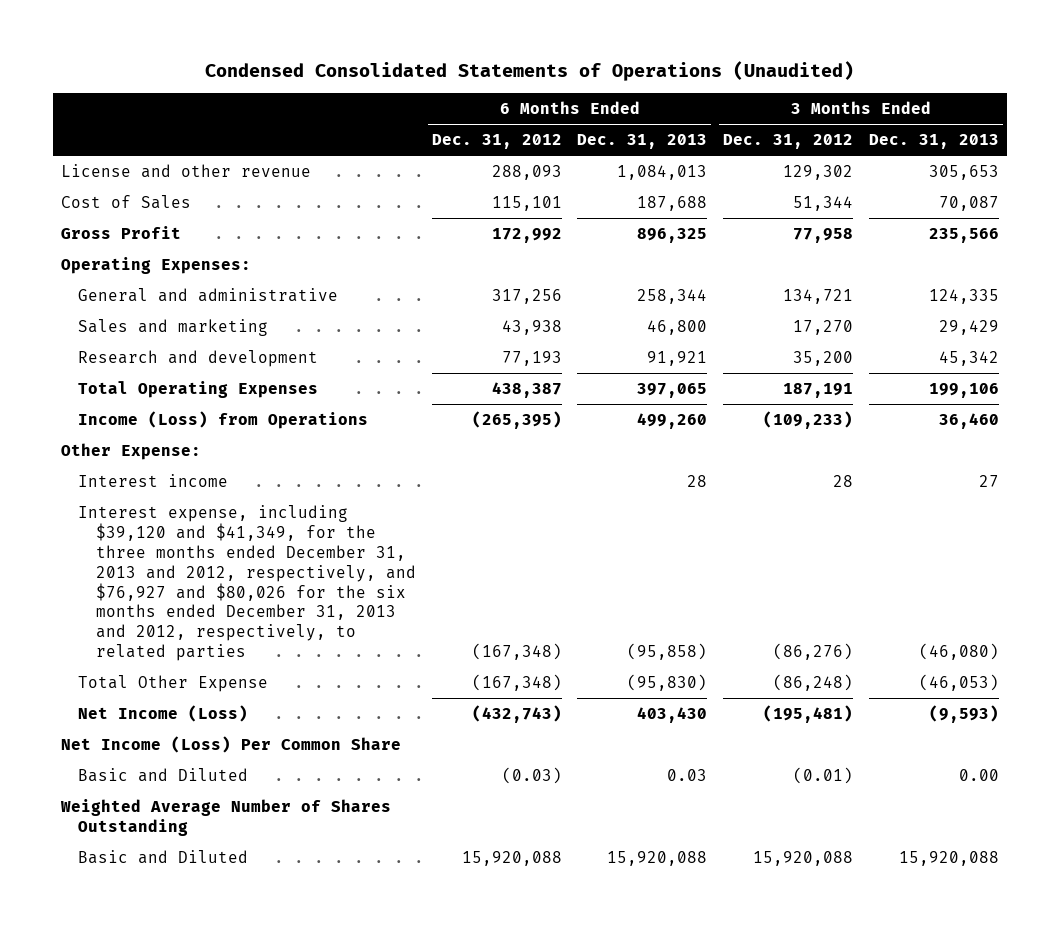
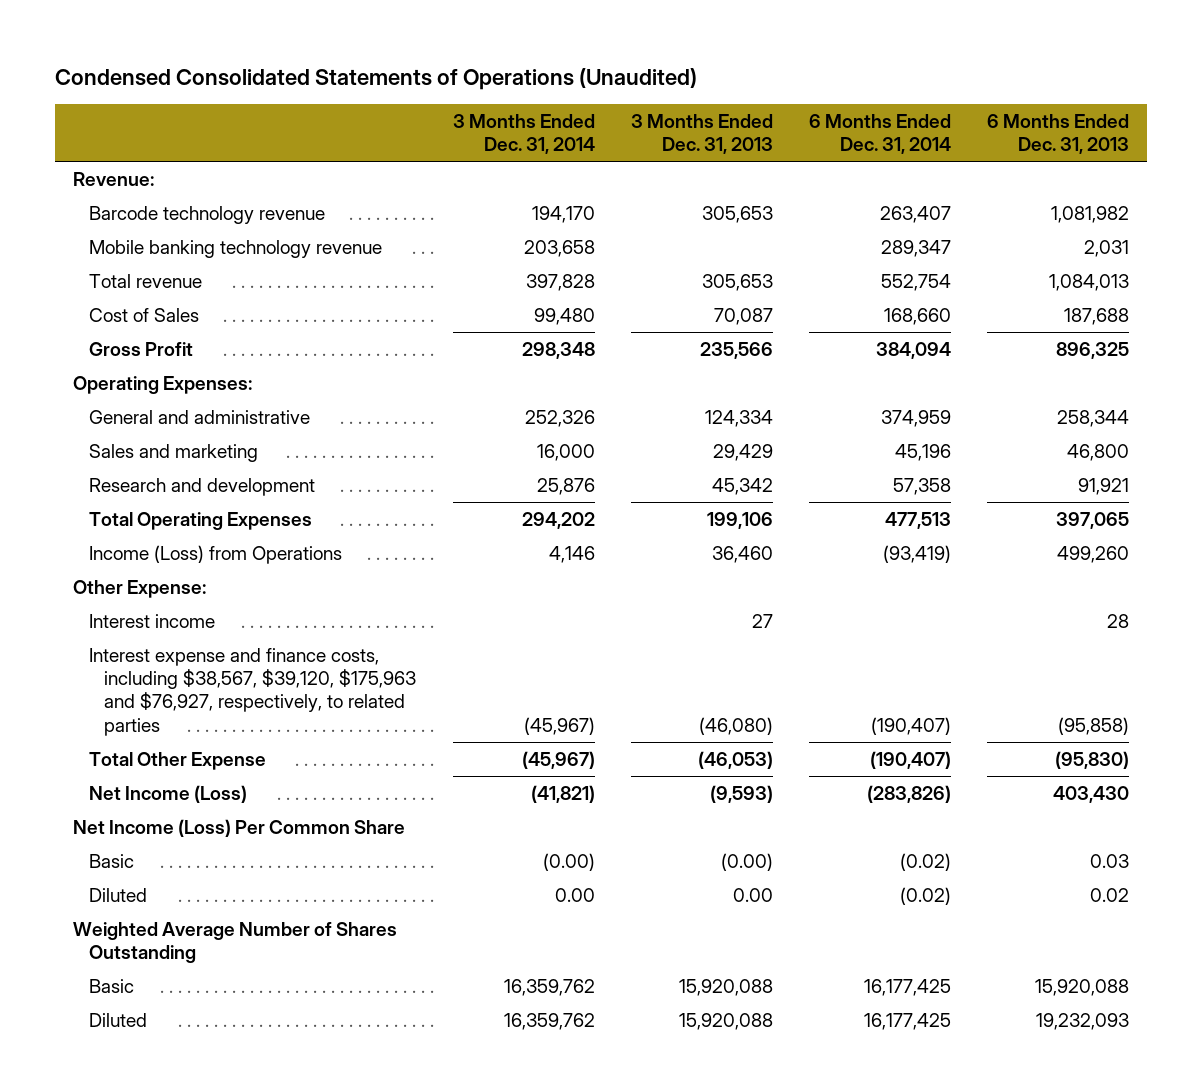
[431,134,562,150] Dec. 31, 2012 -> none
[723,134,854,150] Dec. 31, 2012 -> none
none -> [452,113,595,155] 3 Months Ended Dec. 31, 2014
none -> [809,113,952,155] 6 Months Ended Dec. 31, 2014
none -> [73,171,155,186] Revenue:
none -> [88,205,325,224] Barcode technology revenue
none -> [88,239,382,258] Mobile banking technology revenue
[60,164,311,179] License and other revenue -> [88,273,202,288] Total revenue
[929,289,1000,305] 124,335 -> [704,409,773,427] 124,334
[78,505,416,662] Interest expense, including $39,120 and $41,349, for the three months ended December 31, 2013 and 2012, respectively, and $76,927 and $80,026 for the six months ended December 31, 2013 and 2012, respectively, to related parties -> [88,647,417,736] Interest expense and finance costs, including $38,567, $39,120, $175,963 and $76,927, respectively, to related parties
[78,768,249,783] Basic and Diluted -> none
none -> [88,853,134,868] Basic
none -> [88,887,147,902] Diluted
[78,850,249,865] Basic and Diluted -> [88,978,134,993] Basic
none -> [88,1012,147,1027] Diluted

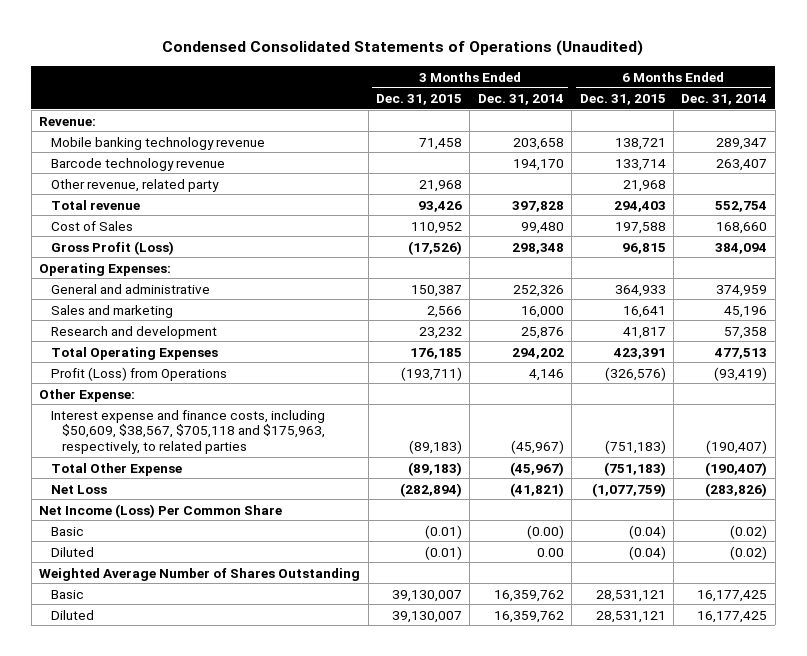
[630,113,773,155] 3 Months Ended Dec. 31, 2013 -> none
[987,113,1130,155] 6 Months Ended Dec. 31, 2013 -> none
none -> [376,93,463,105] Dec. 31, 2015
none -> [579,93,666,105] Dec. 31, 2015
[88,205,325,224] Barcode technology revenue -> [50,157,225,171] Barcode technology revenue
none -> [50,178,219,192] Other revenue, related party
[88,341,193,356] Gross Profit -> [50,240,174,255] Gross Profit (Loss)
[88,544,342,564] Income (Loss) from Operations -> [50,366,227,381] Profit (Loss) from Operations
[88,613,215,628] Interest income -> none
[88,647,417,736] Interest expense and finance costs, including $38,567, $39,120, $175,963 and $76,927, respectively, to related parties -> [50,409,325,454] Interest expense and finance costs, including $50,609, $38,567, $705,118 and $175,963, respectively, to related parties
[88,784,247,803] Net Income (Loss) -> [50,484,107,494] Net Loss

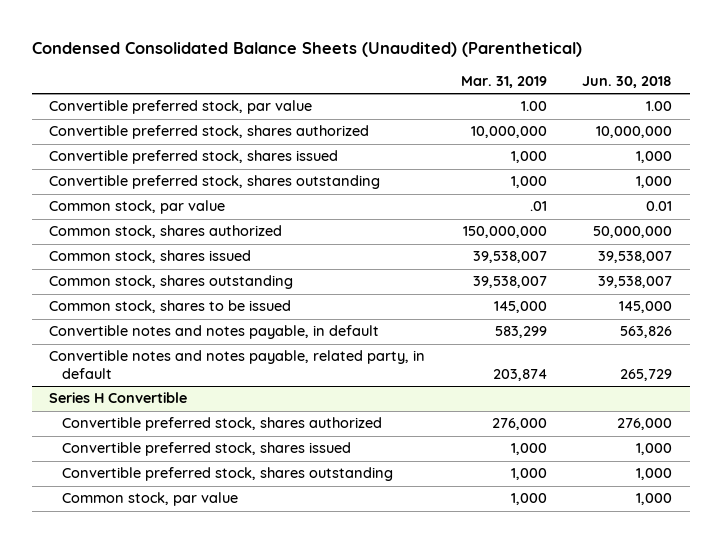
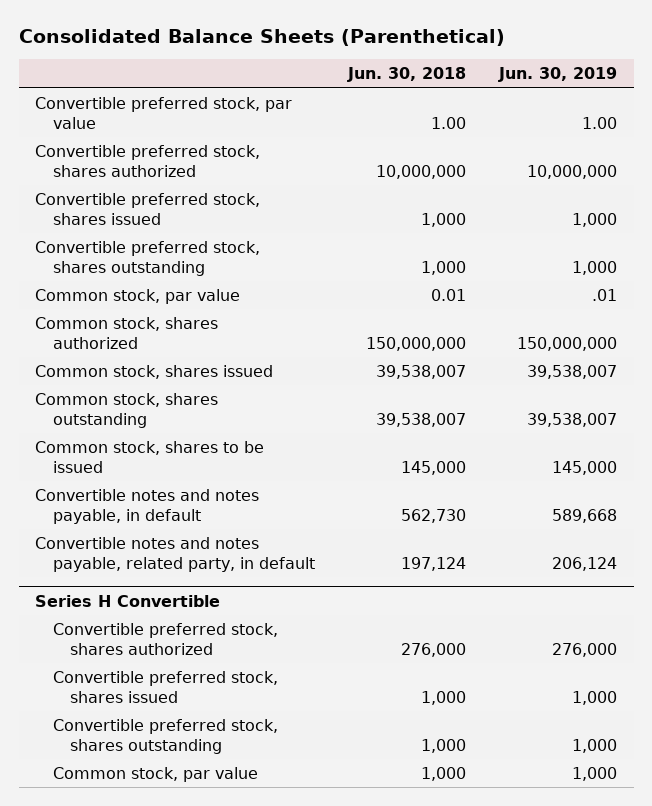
[31,42,582,58] Condensed Consolidated Balance Sheets (Unaudited) (Parenthetical) -> [18,29,505,47] Consolidated Balance Sheets (Parenthetical)
[460,75,547,88] Mar. 31, 2019 -> none
none -> [497,67,617,83] Jun. 30, 2019
[593,226,673,239] 50,000,000 -> [365,336,466,351] 150,000,000
[620,326,673,339] 563,826 -> [400,508,466,523] 562,730
[620,368,673,381] 265,729 -> [400,556,466,571] 197,124

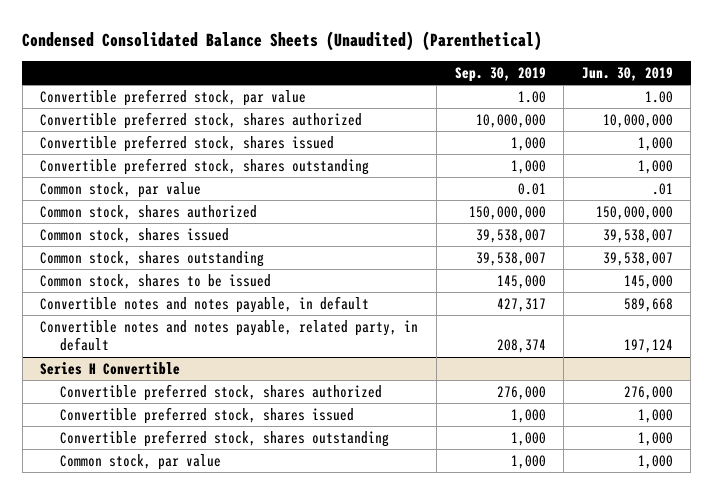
[18,29,505,47] Consolidated Balance Sheets (Parenthetical) -> [22,30,543,51] Condensed Consolidated Balance Sheets (Unaudited) (Parenthetical)
[346,67,466,83] Jun. 30, 2018 -> none
none -> [454,66,546,82] Sep. 30, 2019
[551,556,617,571] 206,124 -> [623,339,673,354] 197,124

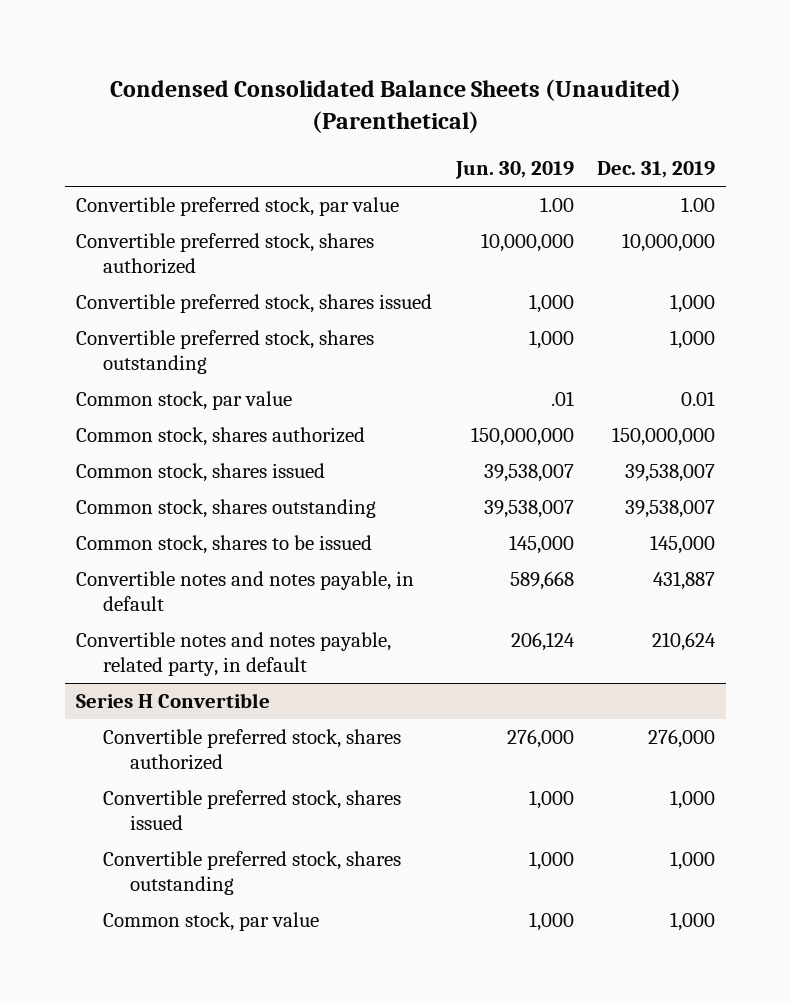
[454,66,546,82] Sep. 30, 2019 -> none
none -> [596,161,715,179] Dec. 31, 2019
[623,339,673,354] 197,124 -> [510,632,575,652] 206,124

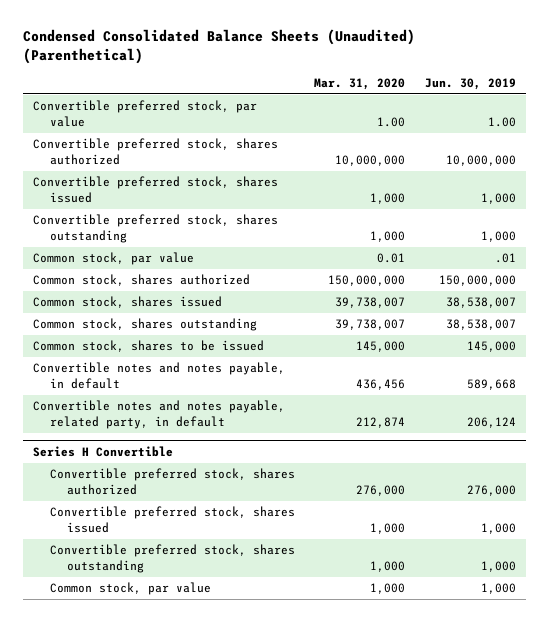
[596,161,715,179] Dec. 31, 2019 -> none
none -> [314,78,406,91] Mar. 31, 2020
[483,464,574,483] 39,538,007 -> [446,297,517,309] 38,538,007
[483,500,574,519] 39,538,007 -> [446,319,517,331] 38,538,007

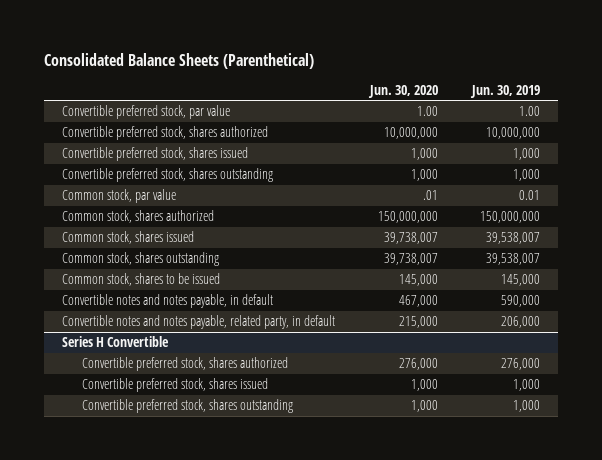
[22,29,415,64] Condensed Consolidated Balance Sheets (Unaudited) (Parenthetical) -> [44,52,315,69] Consolidated Balance Sheets (Parenthetical)
[314,78,406,91] Mar. 31, 2020 -> none
none -> [367,84,438,98] Jun. 30, 2020
[495,253,517,264] .01 -> [519,190,541,201] 0.01
[446,297,517,309] 38,538,007 -> [486,232,541,245] 39,538,007
[446,319,517,331] 38,538,007 -> [486,253,541,266] 39,538,007
[467,378,517,390] 589,668 -> [501,295,541,308] 590,000
[467,416,517,428] 206,124 -> [501,316,541,329] 206,000
[49,582,211,596] Common stock, par value -> none

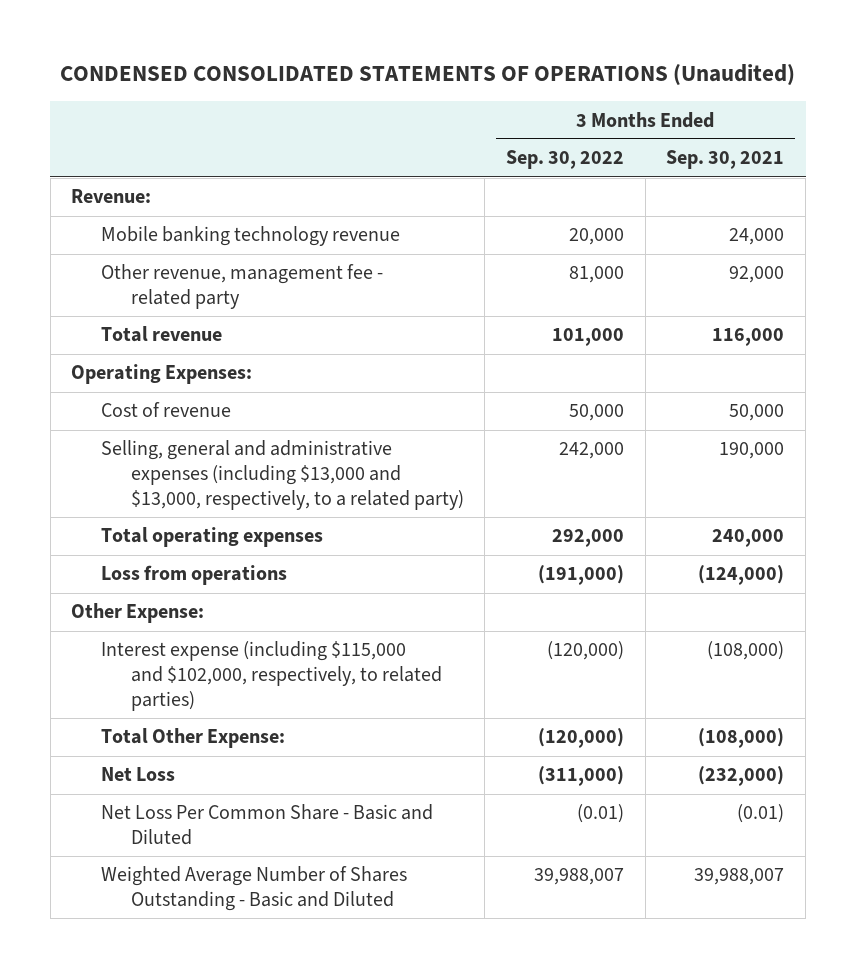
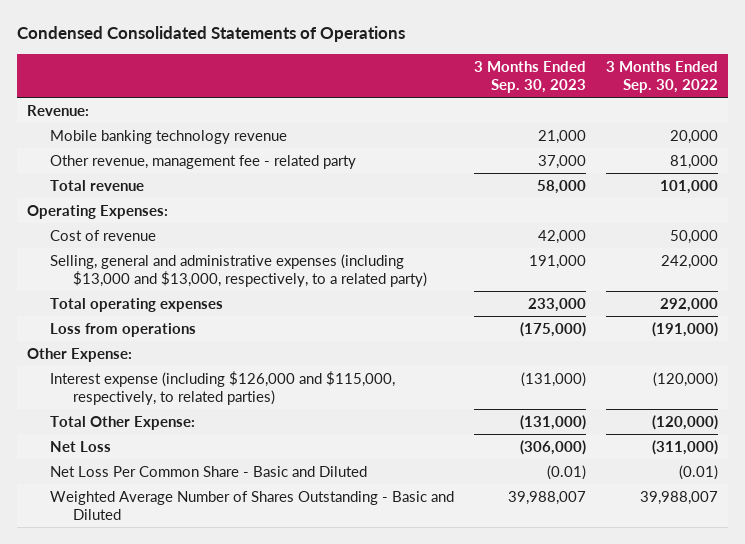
[59,64,795,87] CONDENSED CONSOLIDATED STATEMENTS OF OPERATIONS (Unaudited) -> [16,26,405,43] Condensed Consolidated Statements of Operations
[666,150,785,170] Sep. 30, 2021 -> none
none -> [473,60,586,93] 3 Months Ended Sep. 30, 2023
[101,641,442,711] Interest expense (including $115,000 and $102,000, respectively, to related parties) -> [49,370,395,405] Interest expense (including $126,000 and $115,000, respectively, to related parties)

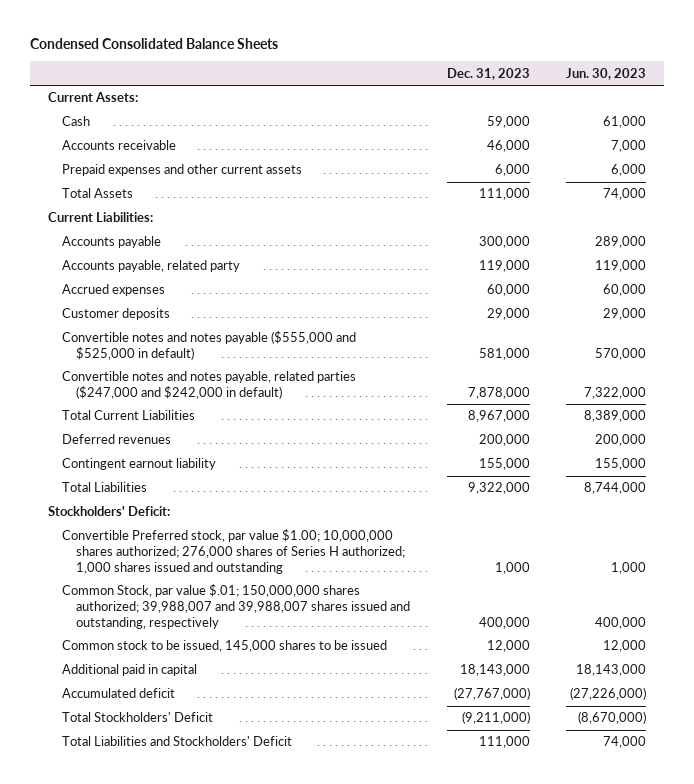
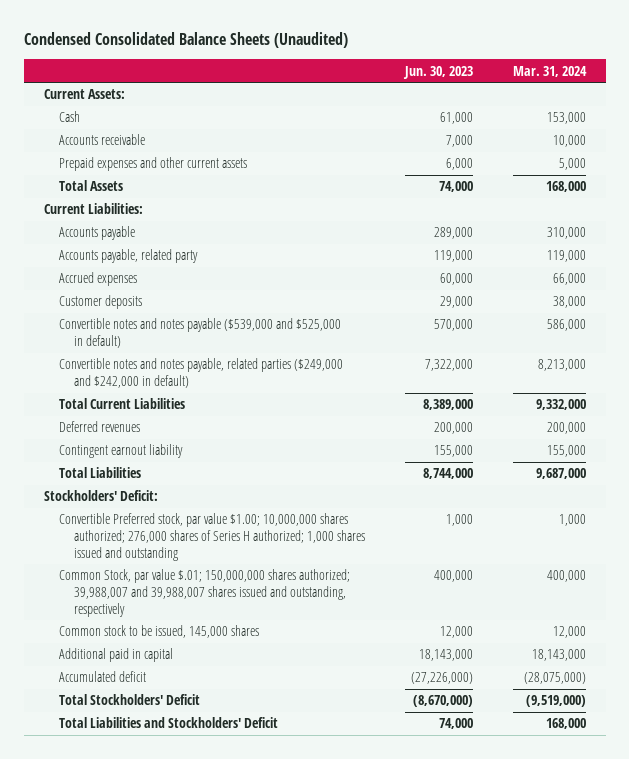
[29,38,278,50] Condensed Consolidated Balance Sheets -> [23,32,348,49] Condensed Consolidated Balance Sheets (Unaudited)
[446,67,530,80] Dec. 31, 2023 -> none
none -> [512,65,587,77] Mar. 31, 2024
[62,331,357,361] Convertible notes and notes payable ($555,000 and $525,000 in default) -> [59,318,342,349] Convertible notes and notes payable ($539,000 and $525,000 in default)
[62,371,357,400] Convertible notes and notes payable, related parties ($247,000 and $242,000 in default) -> [59,358,344,389] Convertible notes and notes payable, related parties ($249,000 and $242,000 in default)
[62,640,388,653] Common stock to be issued, 145,000 shares to be issued -> [59,625,260,639] Common stock to be issued, 145,000 shares

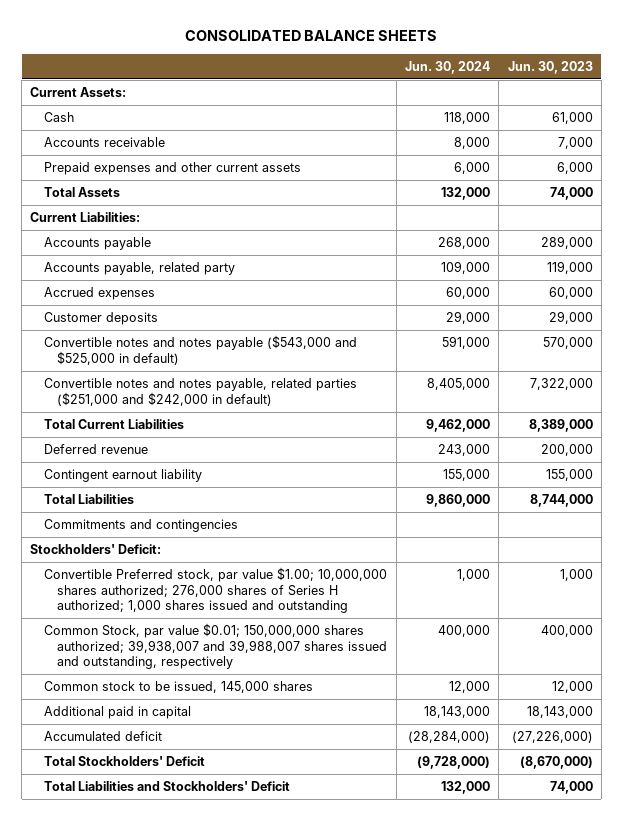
[23,32,348,49] Condensed Consolidated Balance Sheets (Unaudited) -> [185,30,438,42] CONSOLIDATED BALANCE SHEETS
[512,65,587,77] Mar. 31, 2024 -> none
none -> [404,60,490,74] Jun. 30, 2024
[59,318,342,349] Convertible notes and notes payable ($539,000 and $525,000 in default) -> [43,335,357,365] Convertible notes and notes payable ($543,000 and $525,000 in default)
[59,358,344,389] Convertible notes and notes payable, related parties ($249,000 and $242,000 in default) -> [43,378,357,406] Convertible notes and notes payable, related parties ($251,000 and $242,000 in default)
[59,421,141,433] Deferred revenues -> [43,444,148,455] Deferred revenue
none -> [43,519,238,533] Commitments and contingencies
[59,569,351,617] Common Stock, par value $.01; 150,000,000 shares authorized; 39,988,007 and 39,988,007 shares issued and outstanding, respectively -> [43,623,388,669] Common Stock, par value $0.01; 150,000,000 shares authorized; 39,938,007 and 39,988,007 shares issued and outstanding, respectively

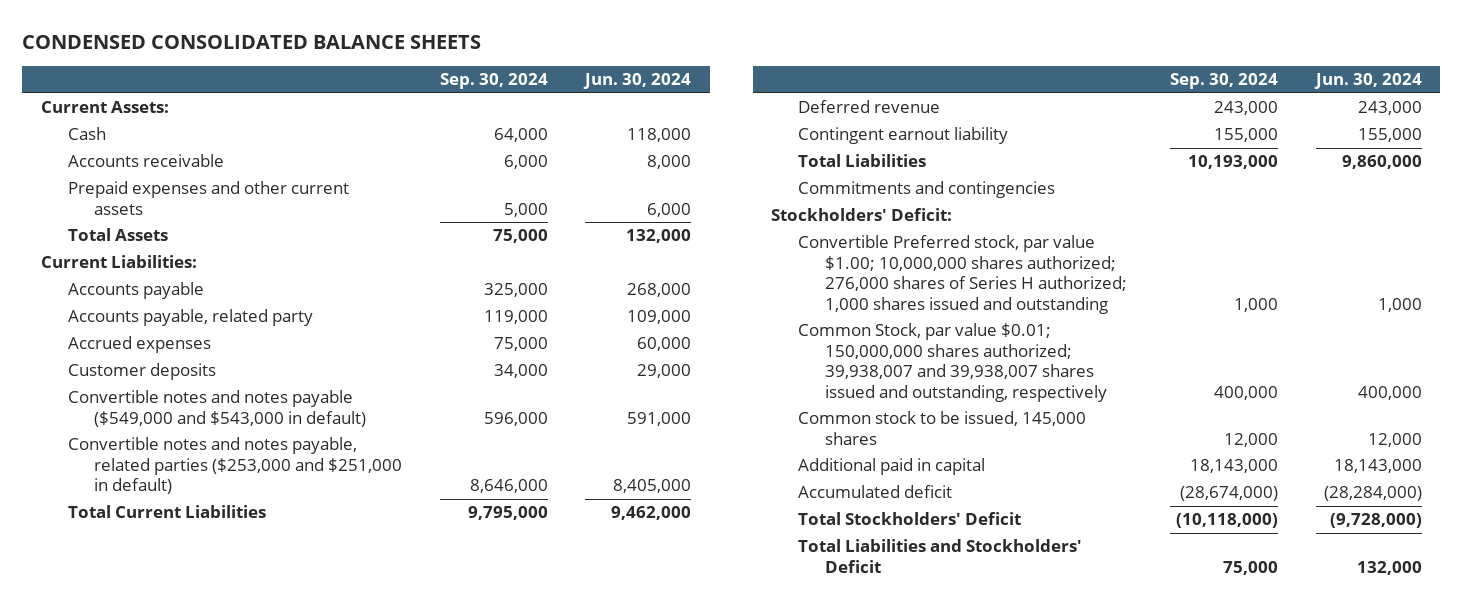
[185,30,438,42] CONSOLIDATED BALANCE SHEETS -> [22,34,482,49] CONDENSED CONSOLIDATED BALANCE SHEETS
[507,60,593,74] Jun. 30, 2023 -> none
none -> [439,73,548,90] Sep. 30, 2024
[43,335,357,365] Convertible notes and notes payable ($543,000 and $525,000 in default) -> [67,390,367,427] Convertible notes and notes payable ($549,000 and $543,000 in default)
[43,378,357,406] Convertible notes and notes payable, related parties ($251,000 and $242,000 in default) -> [67,437,403,495] Convertible notes and notes payable, related parties ($253,000 and $251,000 in default)
[43,623,388,669] Common Stock, par value $0.01; 150,000,000 shares authorized; 39,938,007 and 39,988,007 shares issued and outstanding, respectively -> [798,323,1107,402] Common Stock, par value $0.01; 150,000,000 shares authorized; 39,938,007 and 39,938,007 shares issued and outstanding, respectively

